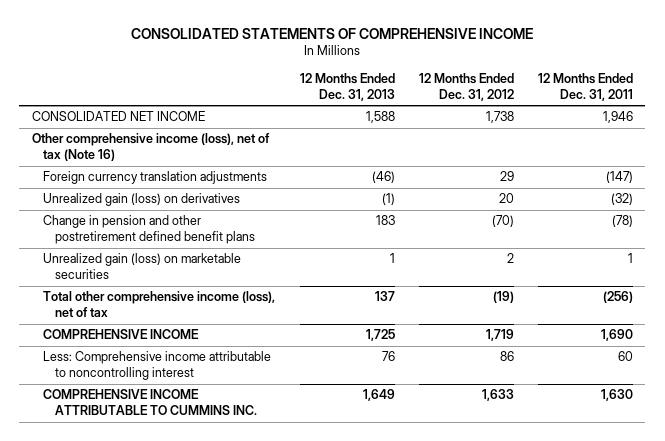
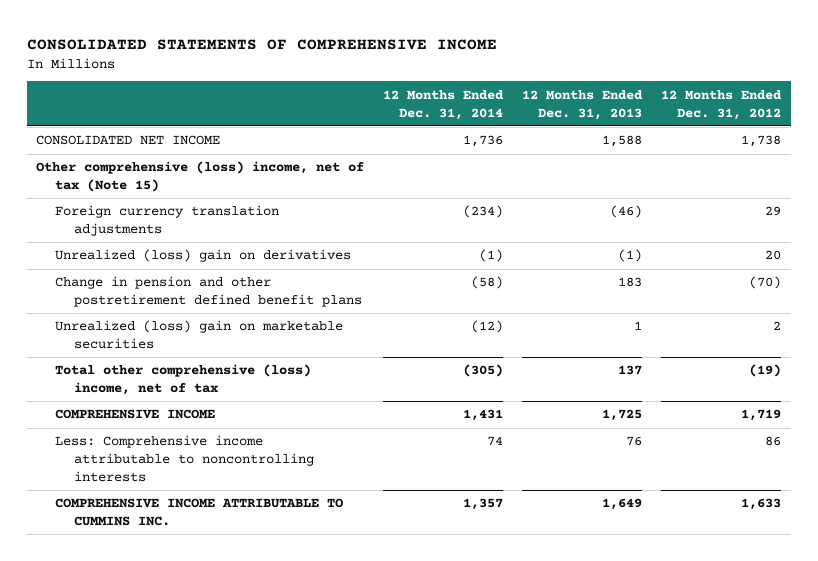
[538,72,634,101] 12 Months Ended Dec. 31, 2011 -> none
none -> [383,89,505,120] 12 Months Ended Dec. 31, 2014
[31,133,270,162] Other comprehensive income (loss), net of tax (Note 16) -> [36,161,365,193] Other comprehensive (loss) income, net of tax (Note 15)
[43,193,241,207] Unrealized gain (loss) on derivatives -> [55,249,352,263] Unrealized (loss) gain on derivatives
[43,253,242,280] Unrealized gain (loss) on marketable securities -> [55,320,344,350] Unrealized (loss) gain on marketable securities
[43,291,276,318] Total other comprehensive income (loss), net of tax -> [55,364,312,396] Total other comprehensive (loss) income, net of tax
[43,351,272,381] Less: Comprehensive income attributable to noncontrolling interest -> [55,435,315,482] Less: Comprehensive income attributable to noncontrolling interests

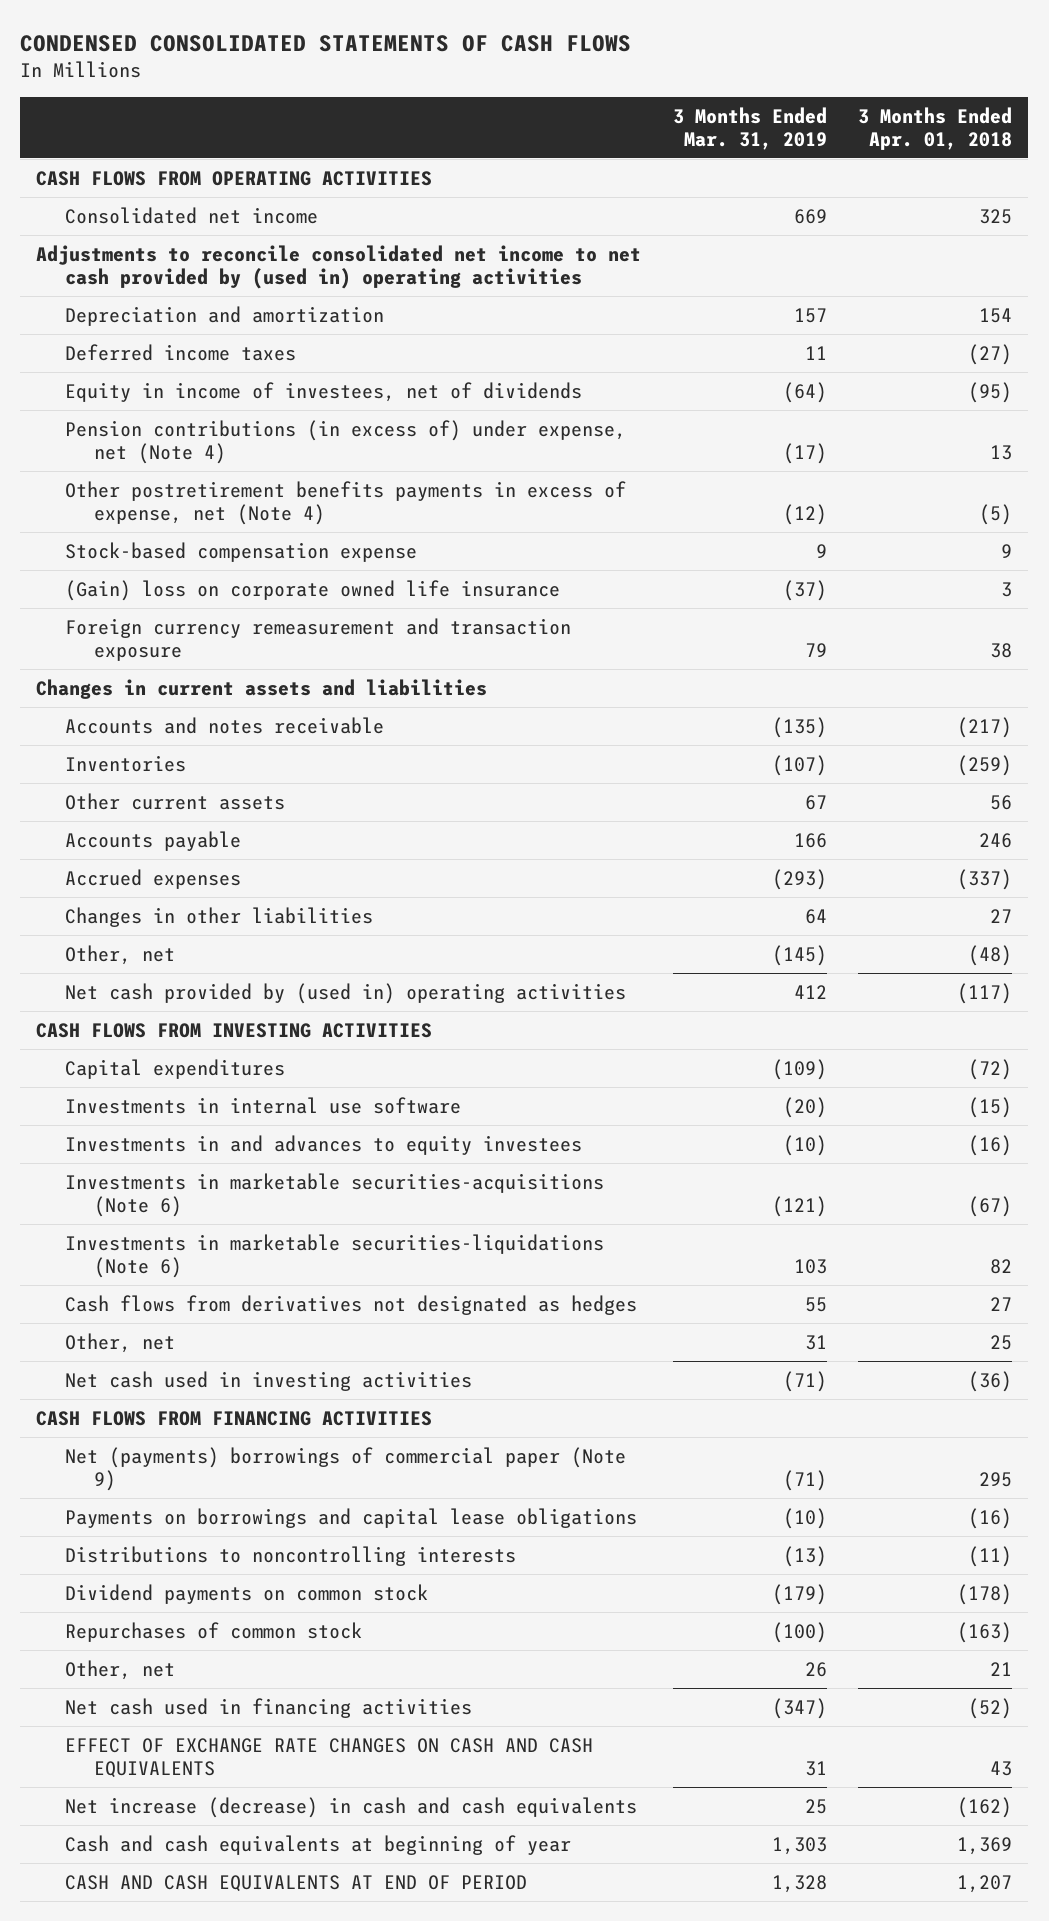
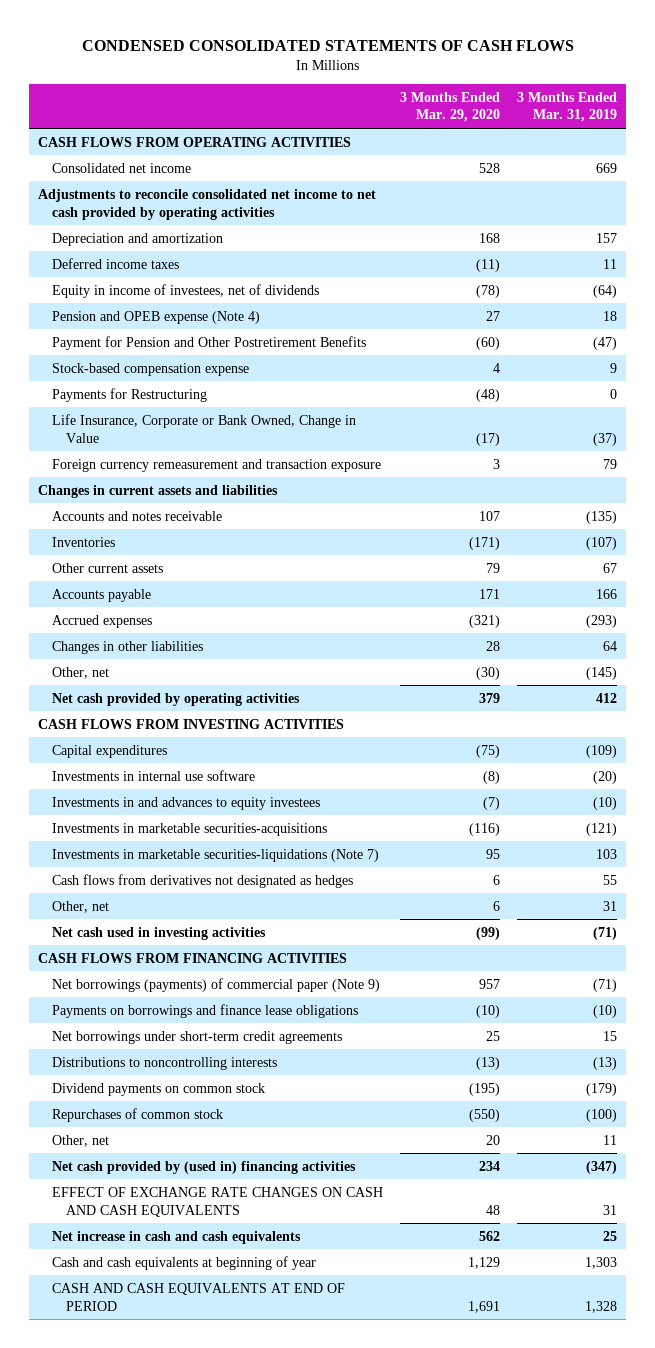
[858,106,1013,151] 3 Months Ended Apr. 01, 2018 -> none
none -> [400,91,501,123] 3 Months Ended Mar. 29, 2020
[36,244,642,289] Adjustments to reconcile consolidated net income to net cash provided by (used in) operating activities -> [37,188,376,220] Adjustments to reconcile consolidated net income to net cash provided by operating activities
[65,419,627,464] Pension contributions (in excess of) under expense, net (Note 4) -> none
[65,480,627,525] Other postretirement benefits payments in excess of expense, net (Note 4) -> none
none -> [52,310,261,324] Pension and OPEB expense (Note 4)
none -> [52,335,367,350] Payment for Pension and Other Postretirement Benefits
[65,579,561,601] (Gain) loss on corporate owned life insurance -> none
none -> [52,387,208,402] Payments for Restructuring
none -> [52,413,357,443] Life Insurance, Corporate or Bank Owned, Change in Value
[65,982,627,1004] Net cash provided by (used in) operating activities -> [52,692,301,706] Net cash provided by operating activities
[65,1172,605,1217] Investments in marketable securities-acquisitions (Note 6) -> [52,822,328,836] Investments in marketable securities-acquisitions
[65,1233,605,1278] Investments in marketable securities-liquidations (Note 6) -> [52,848,380,862] Investments in marketable securities-liquidations (Note 7)
[65,1446,627,1491] Net (payments) borrowings of commercial paper (Note 9) -> [52,977,381,992] Net borrowings (payments) of commercial paper (Note 9)
[65,1507,638,1528] Payments on borrowings and capital lease obligations -> [52,1003,359,1018] Payments on borrowings and finance lease obligations
none -> [52,1030,343,1044] Net borrowings under short-term credit agreements
[804,1661,827,1677] 26 -> [603,1134,618,1145] 11
[65,1697,473,1718] Net cash used in financing activities -> [52,1160,357,1174] Net cash provided by (used in) financing activities
[65,1796,638,1818] Net increase (decrease) in cash and cash equivalents -> [52,1230,302,1244] Net increase in cash and cash equivalents

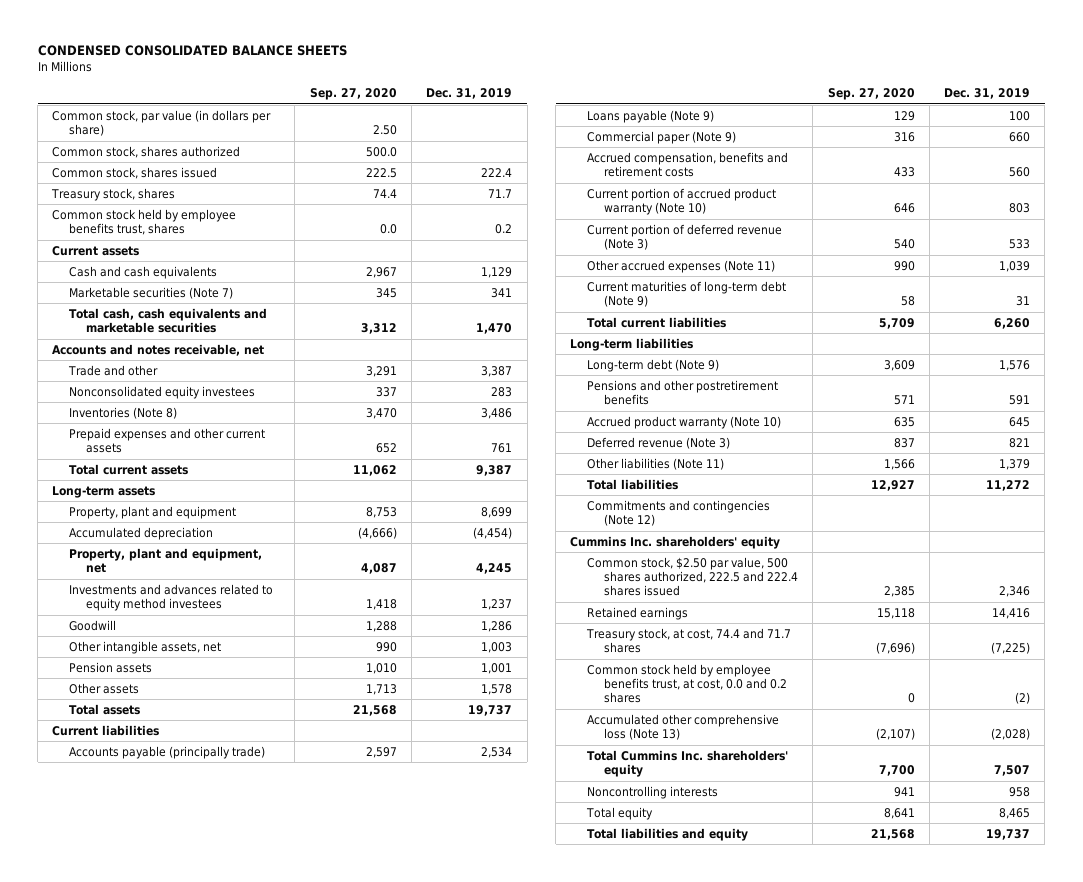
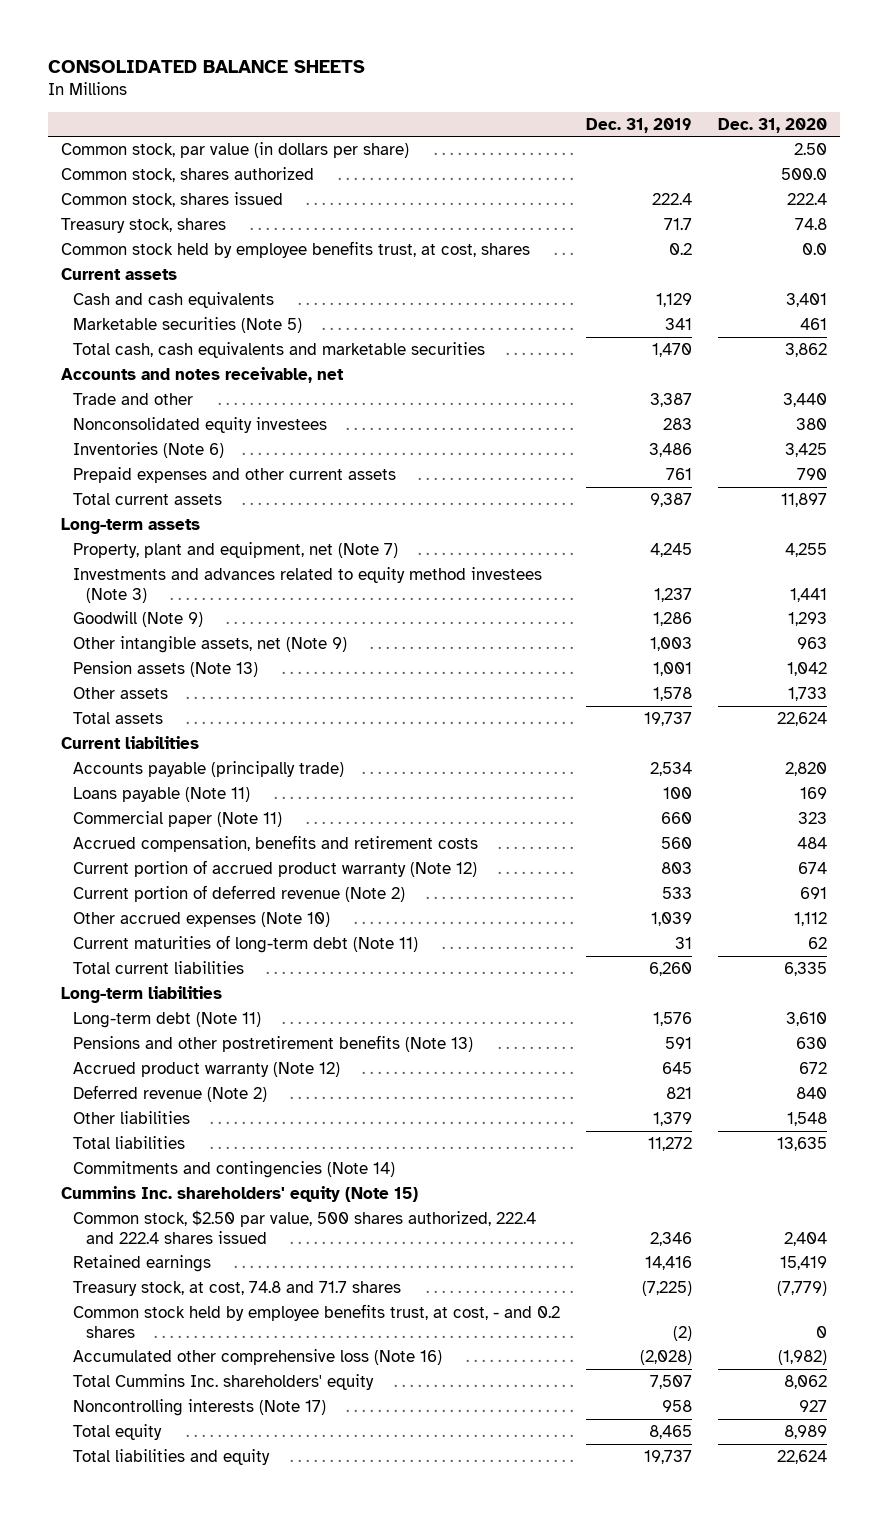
[37,45,347,57] CONDENSED CONSOLIDATED BALANCE SHEETS -> [47,60,365,74] CONSOLIDATED BALANCE SHEETS
[309,88,397,101] Sep. 27, 2020 -> none
none -> [718,117,828,133] Dec. 31, 2020
[52,208,237,236] Common stock held by employee benefits trust, shares -> [60,240,530,258] Common stock held by employee benefits trust, at cost, shares
[69,286,234,299] Marketable securities (Note 7) -> [73,316,303,333] Marketable securities (Note 5)
[69,406,178,419] Inventories (Note 8) -> [73,441,225,458] Inventories (Note 6)
[69,505,237,519] Property, plant and equipment -> none
[69,526,214,540] Accumulated depreciation -> none
[69,547,263,574] Property, plant and equipment, net -> [73,541,399,558] Property, plant and equipment, net (Note 7)
[69,583,274,612] Investments and advances related to equity method investees -> [73,566,543,603] Investments and advances related to equity method investees (Note 3)
[69,619,117,631] Goodwill -> [73,610,204,627] Goodwill (Note 9)
[69,640,222,654] Other intangible assets, net -> [73,635,348,653] Other intangible assets, net (Note 9)
[69,661,153,673] Pension assets -> [73,660,259,677] Pension assets (Note 13)
[587,109,715,123] Loans payable (Note 9) -> [73,786,251,802] Loans payable (Note 11)
[587,130,737,144] Commercial paper (Note 9) -> [73,810,283,827] Commercial paper (Note 11)
[587,187,777,216] Current portion of accrued product warranty (Note 10) -> [73,859,478,877] Current portion of accrued product warranty (Note 12)
[587,223,783,251] Current portion of deferred revenue (Note 3) -> [73,884,406,902] Current portion of deferred revenue (Note 2)
[587,259,776,273] Other accrued expenses (Note 11) -> [73,911,331,927] Other accrued expenses (Note 10)
[587,280,787,308] Current maturities of long-term debt (Note 9) -> [73,934,419,953] Current maturities of long-term debt (Note 11)
[587,358,720,372] Long-term debt (Note 9) -> [73,1011,262,1028] Long-term debt (Note 11)
[587,379,779,406] Pensions and other postretirement benefits -> [73,1034,474,1052] Pensions and other postretirement benefits (Note 13)
[587,415,782,429] Accrued product warranty (Note 10) -> [73,1061,341,1077] Accrued product warranty (Note 12)
[587,436,731,449] Deferred revenue (Note 3) -> [73,1084,268,1102] Deferred revenue (Note 2)
[587,457,725,470] Other liabilities (Note 11) -> [73,1110,191,1124] Other liabilities
[587,499,771,527] Commitments and contingencies (Note 12) -> [73,1160,396,1178] Commitments and contingencies (Note 14)
[570,535,781,549] Cummins Inc. shareholders' equity -> [60,1185,418,1202] Cummins Inc. shareholders' equity (Note 15)
[587,556,798,597] Common stock, $2.50 par value, 500 shares authorized, 222.5 and 222.4 shares issued -> [73,1209,537,1244] Common stock, $2.50 par value, 500 shares authorized, 222.4 and 222.4 shares issued
[586,627,792,654] Treasury stock, at cost, 74.4 and 71.7 shares -> [73,1280,402,1296] Treasury stock, at cost, 74.8 and 71.7 shares
[587,663,787,704] Common stock held by employee benefits trust, at cost, 0.0 and 0.2 shares -> [73,1303,561,1338] Common stock held by employee benefits trust, at cost, - and 0.2 shares
[587,713,780,741] Accumulated other comprehensive loss (Note 13) -> [73,1348,443,1365] Accumulated other comprehensive loss (Note 16)
[587,785,719,799] Noncontrolling interests -> [73,1398,327,1416] Noncontrolling interests (Note 17)

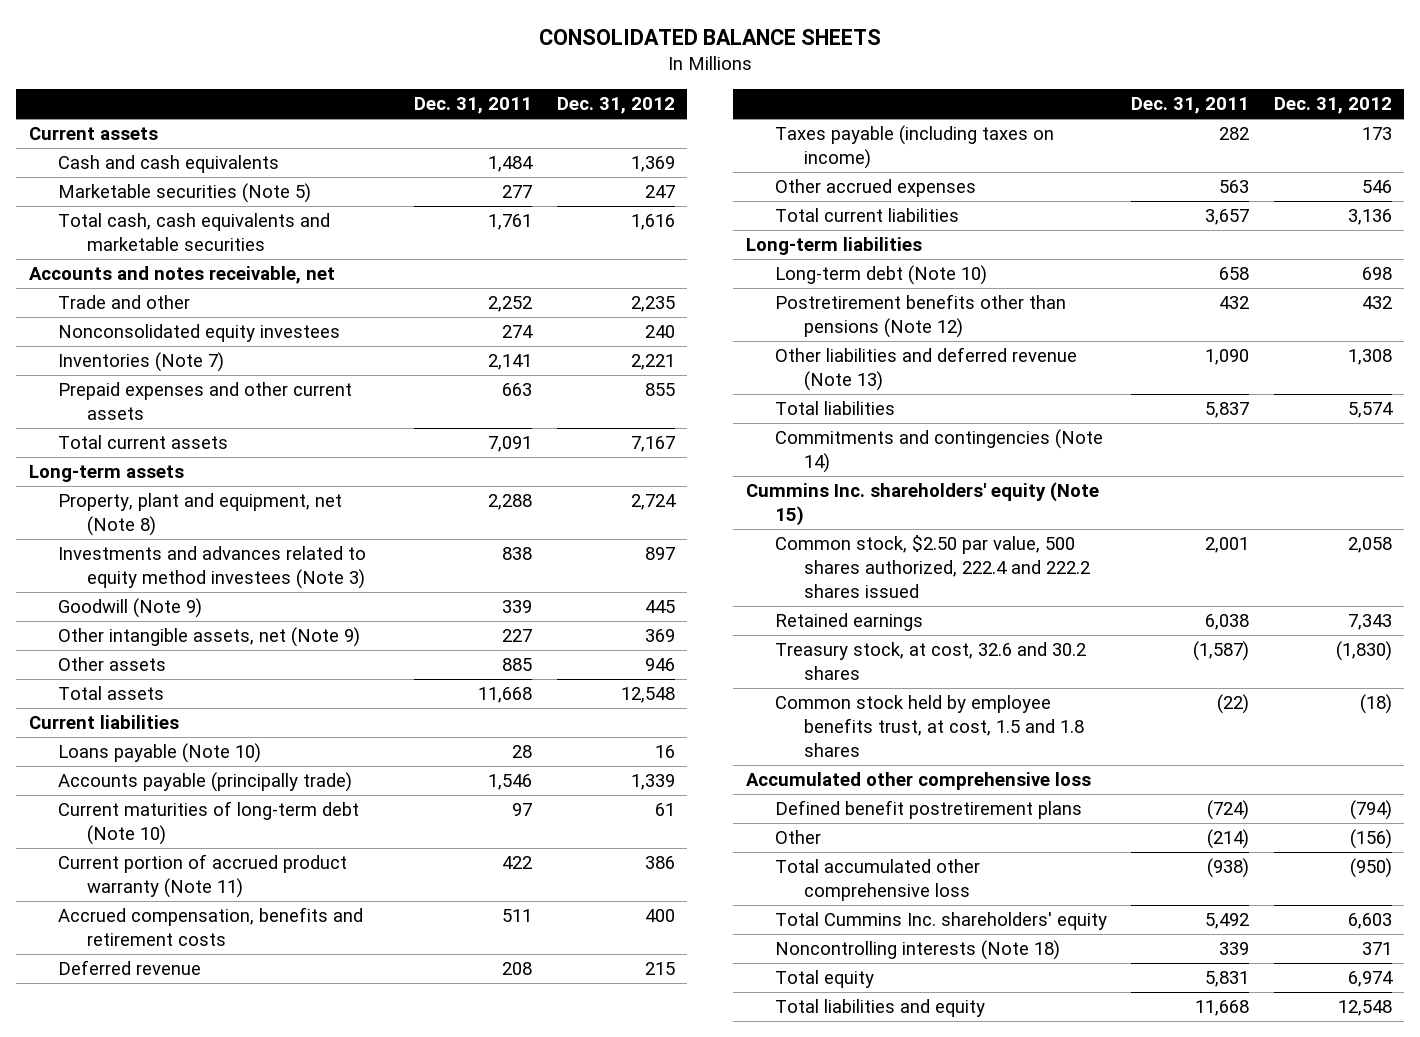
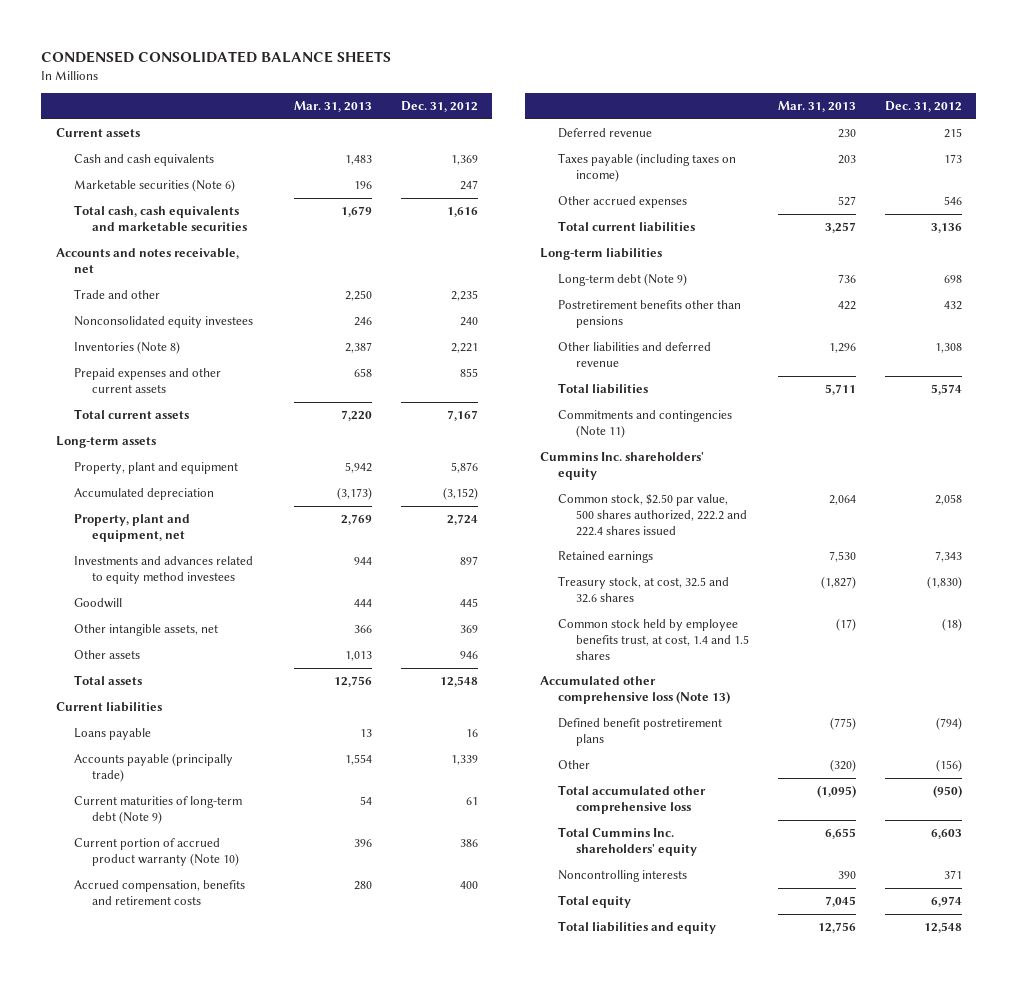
[539,29,882,46] CONSOLIDATED BALANCE SHEETS -> [41,50,392,63] CONDENSED CONSOLIDATED BALANCE SHEETS
[414,97,533,115] Dec. 31, 2011 -> none
none -> [293,101,372,113] Mar. 31, 2013
[57,183,311,204] Marketable securities (Note 5) -> [73,179,235,193] Marketable securities (Note 6)
[57,352,224,373] Inventories (Note 7) -> [73,341,180,355] Inventories (Note 8)
none -> [73,462,238,475] Property, plant and equipment
none -> [73,488,214,501] Accumulated depreciation
[57,493,342,537] Property, plant and equipment, net (Note 8) -> [73,514,190,542] Property, plant and equipment, net
[57,546,366,590] Investments and advances related to equity method investees (Note 3) -> [73,556,253,584] Investments and advances related to equity method investees
[57,598,202,619] Goodwill (Note 9) -> [73,598,122,609] Goodwill
[57,627,360,648] Other intangible assets, net (Note 9) -> [73,624,218,637] Other intangible assets, net
[57,743,261,764] Loans payable (Note 10) -> [73,728,151,741] Loans payable
[57,801,359,846] Current maturities of long-term debt (Note 10) -> [73,796,242,824] Current maturities of long-term debt (Note 9)
[57,854,347,899] Current portion of accrued product warranty (Note 11) -> [73,838,239,866] Current portion of accrued product warranty (Note 10)
[774,265,987,286] Long-term debt (Note 10) -> [557,273,687,287] Long-term debt (Note 9)
[774,294,1066,339] Postretirement benefits other than pensions (Note 12) -> [557,300,741,328] Postretirement benefits other than pensions
[774,347,1077,392] Other liabilities and deferred revenue (Note 13) -> [557,342,711,367] Other liabilities and deferred revenue
[774,429,1103,474] Commitments and contingencies (Note 14) -> [557,410,732,438] Commitments and contingencies (Note 11)
[745,482,1099,527] Cummins Inc. shareholders' equity (Note 15) -> [539,452,704,480] Cummins Inc. shareholders' equity
[774,535,1090,599] Common stock, $2.50 par value, 500 shares authorized, 222.4 and 222.2 shares issued -> [557,494,747,536] Common stock, $2.50 par value, 500 shares authorized, 222.2 and 222.4 shares issued
[774,642,1086,681] Treasury stock, at cost, 32.6 and 30.2 shares -> [557,576,729,603] Treasury stock, at cost, 32.5 and 32.6 shares
[774,695,1084,758] Common stock held by employee benefits trust, at cost, 1.5 and 1.8 shares -> [557,619,749,660] Common stock held by employee benefits trust, at cost, 1.4 and 1.5 shares
[745,772,1091,791] Accumulated other comprehensive loss -> [539,676,730,704] Accumulated other comprehensive loss (Note 13)
[774,940,1060,961] Noncontrolling interests (Note 18) -> [557,870,687,883] Noncontrolling interests

